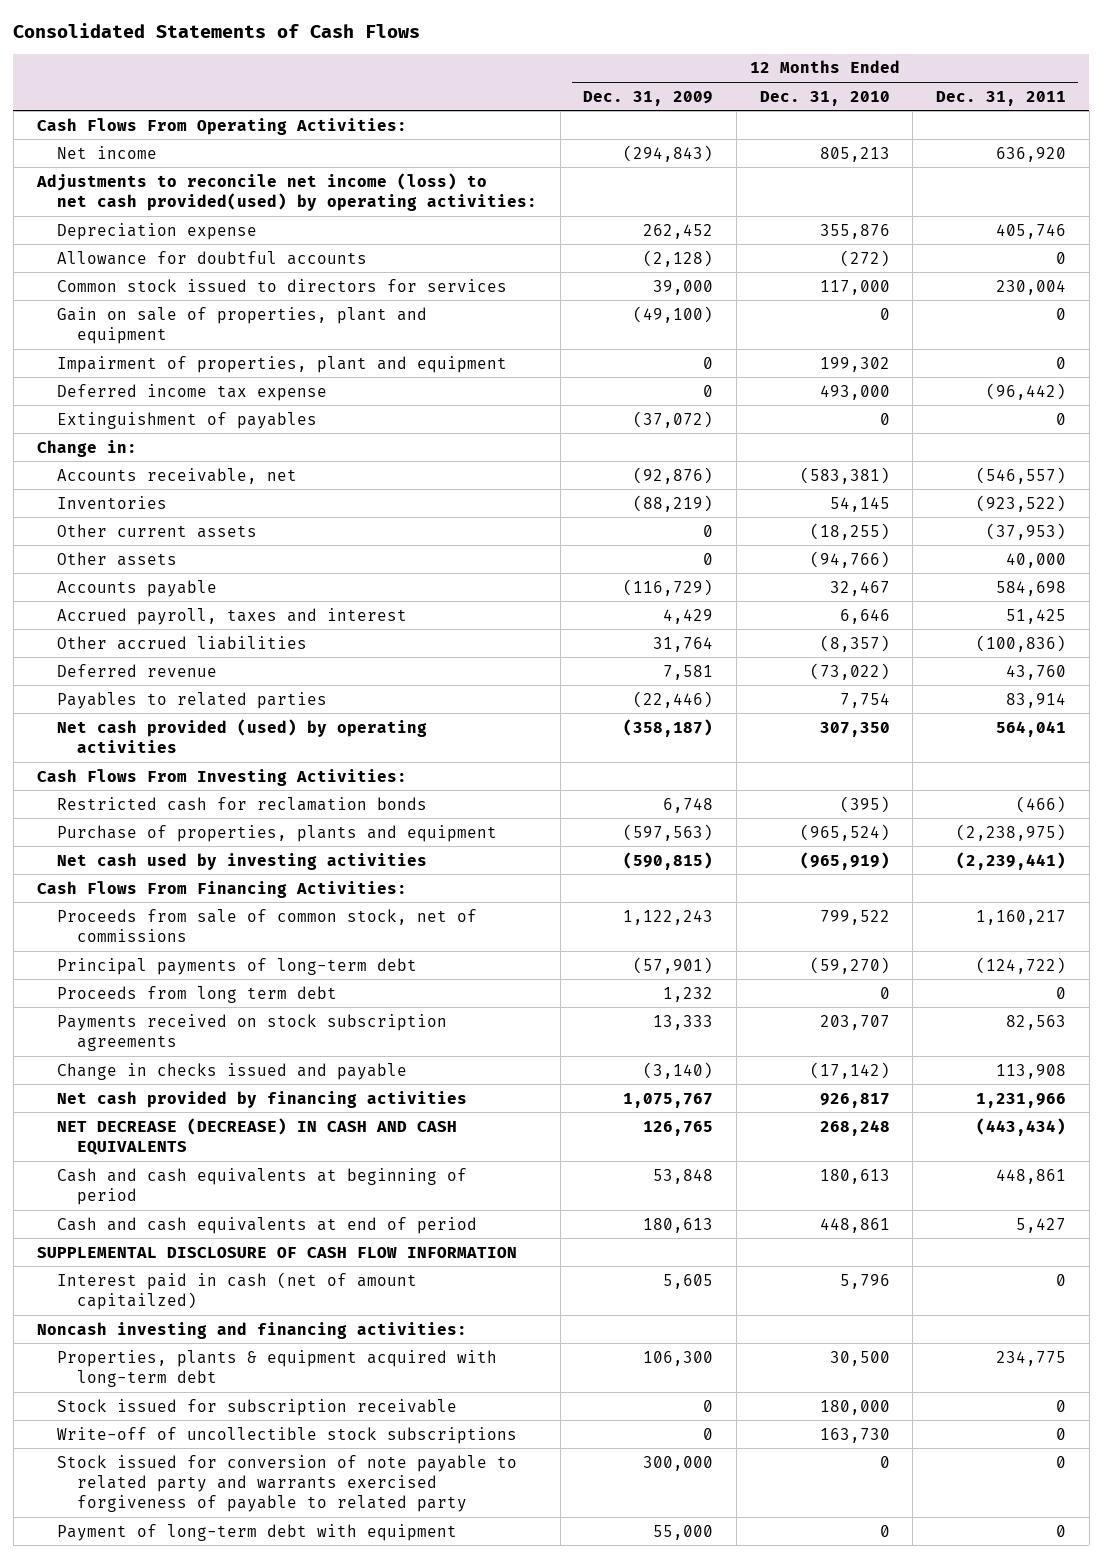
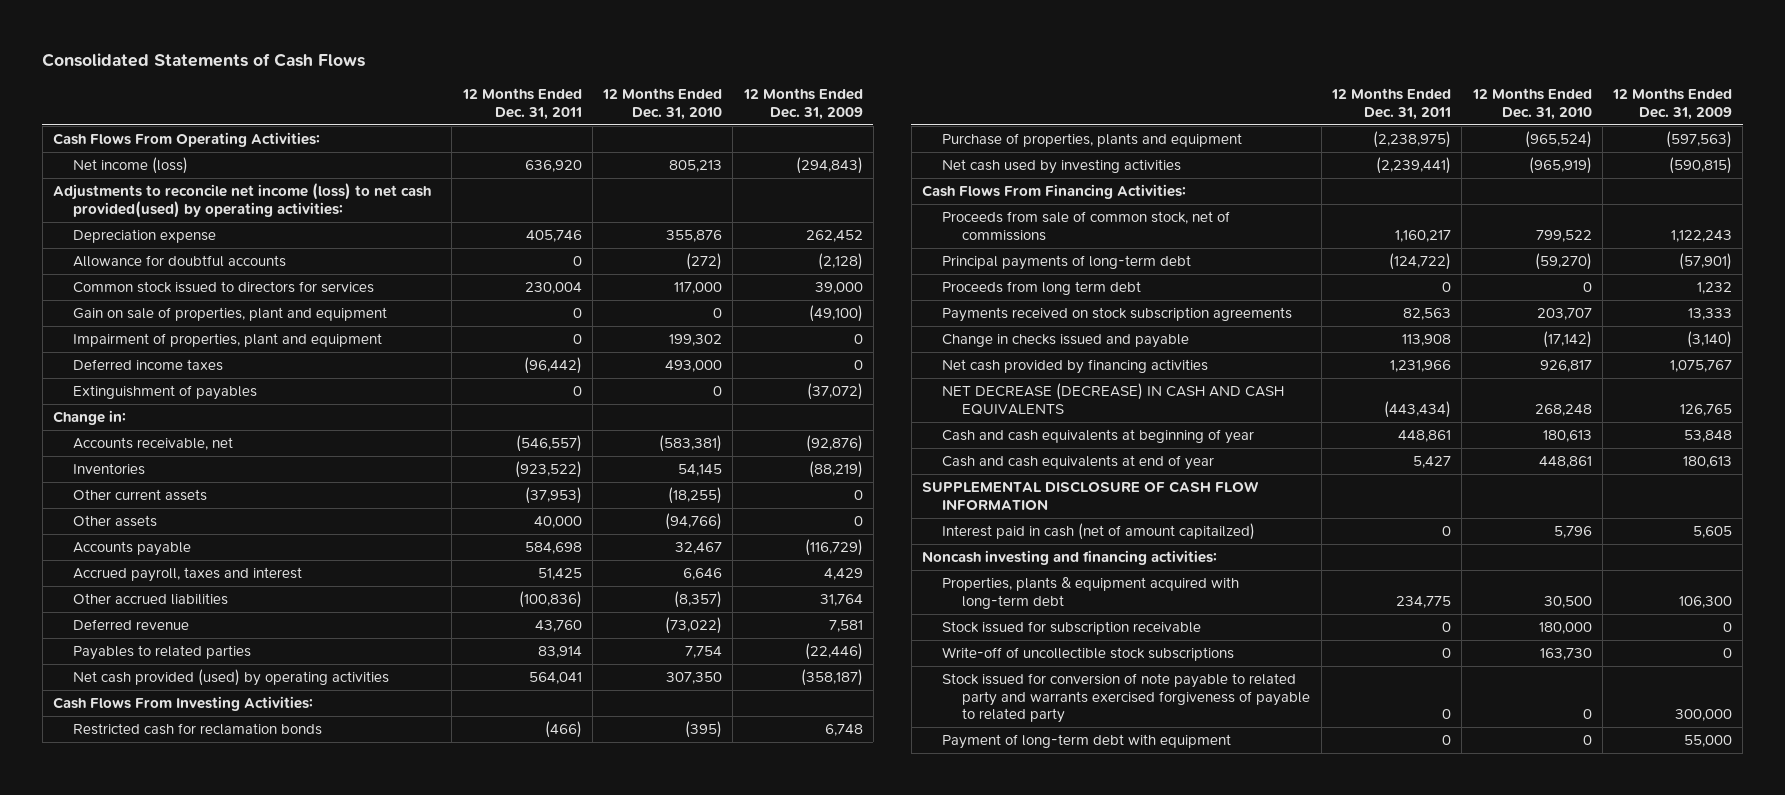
[56,145,157,159] Net income -> [72,157,188,175] Net income (loss)
[56,383,327,401] Deferred income tax expense -> [72,359,223,372] Deferred income taxes
[56,1167,467,1206] Cash and cash equivalents at beginning of period -> [942,429,1255,445] Cash and cash equivalents at beginning of year
[56,1216,477,1234] Cash and cash equivalents at end of period -> [942,455,1215,471] Cash and cash equivalents at end of year

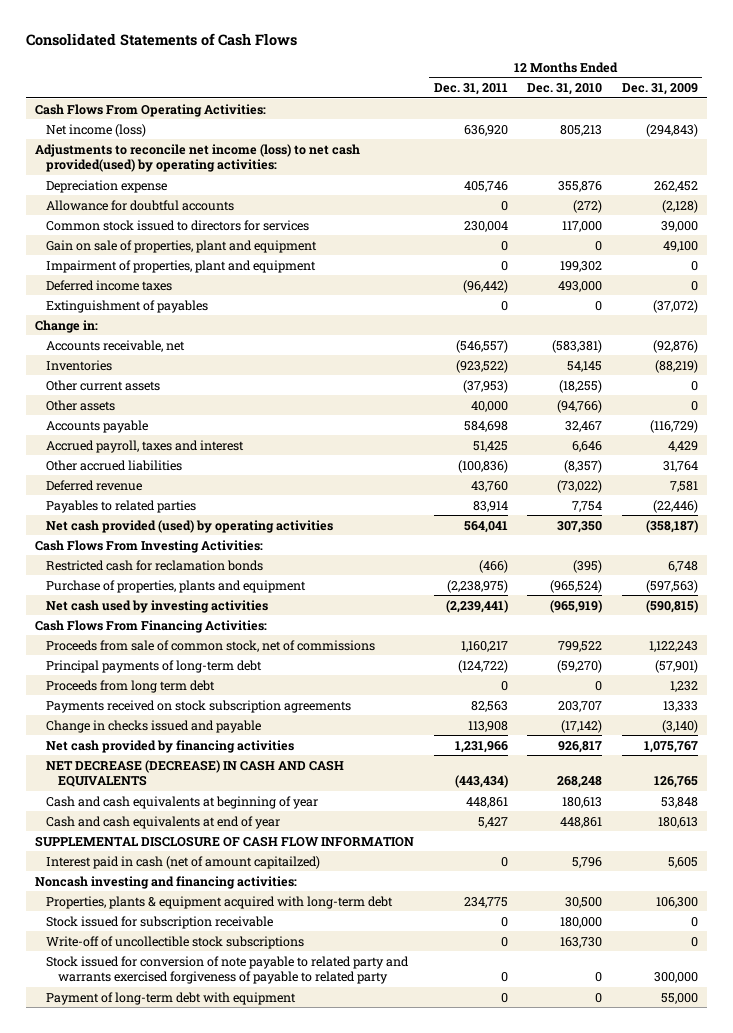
[808,305,863,323] (49,100) -> [662,240,698,252] 49,100

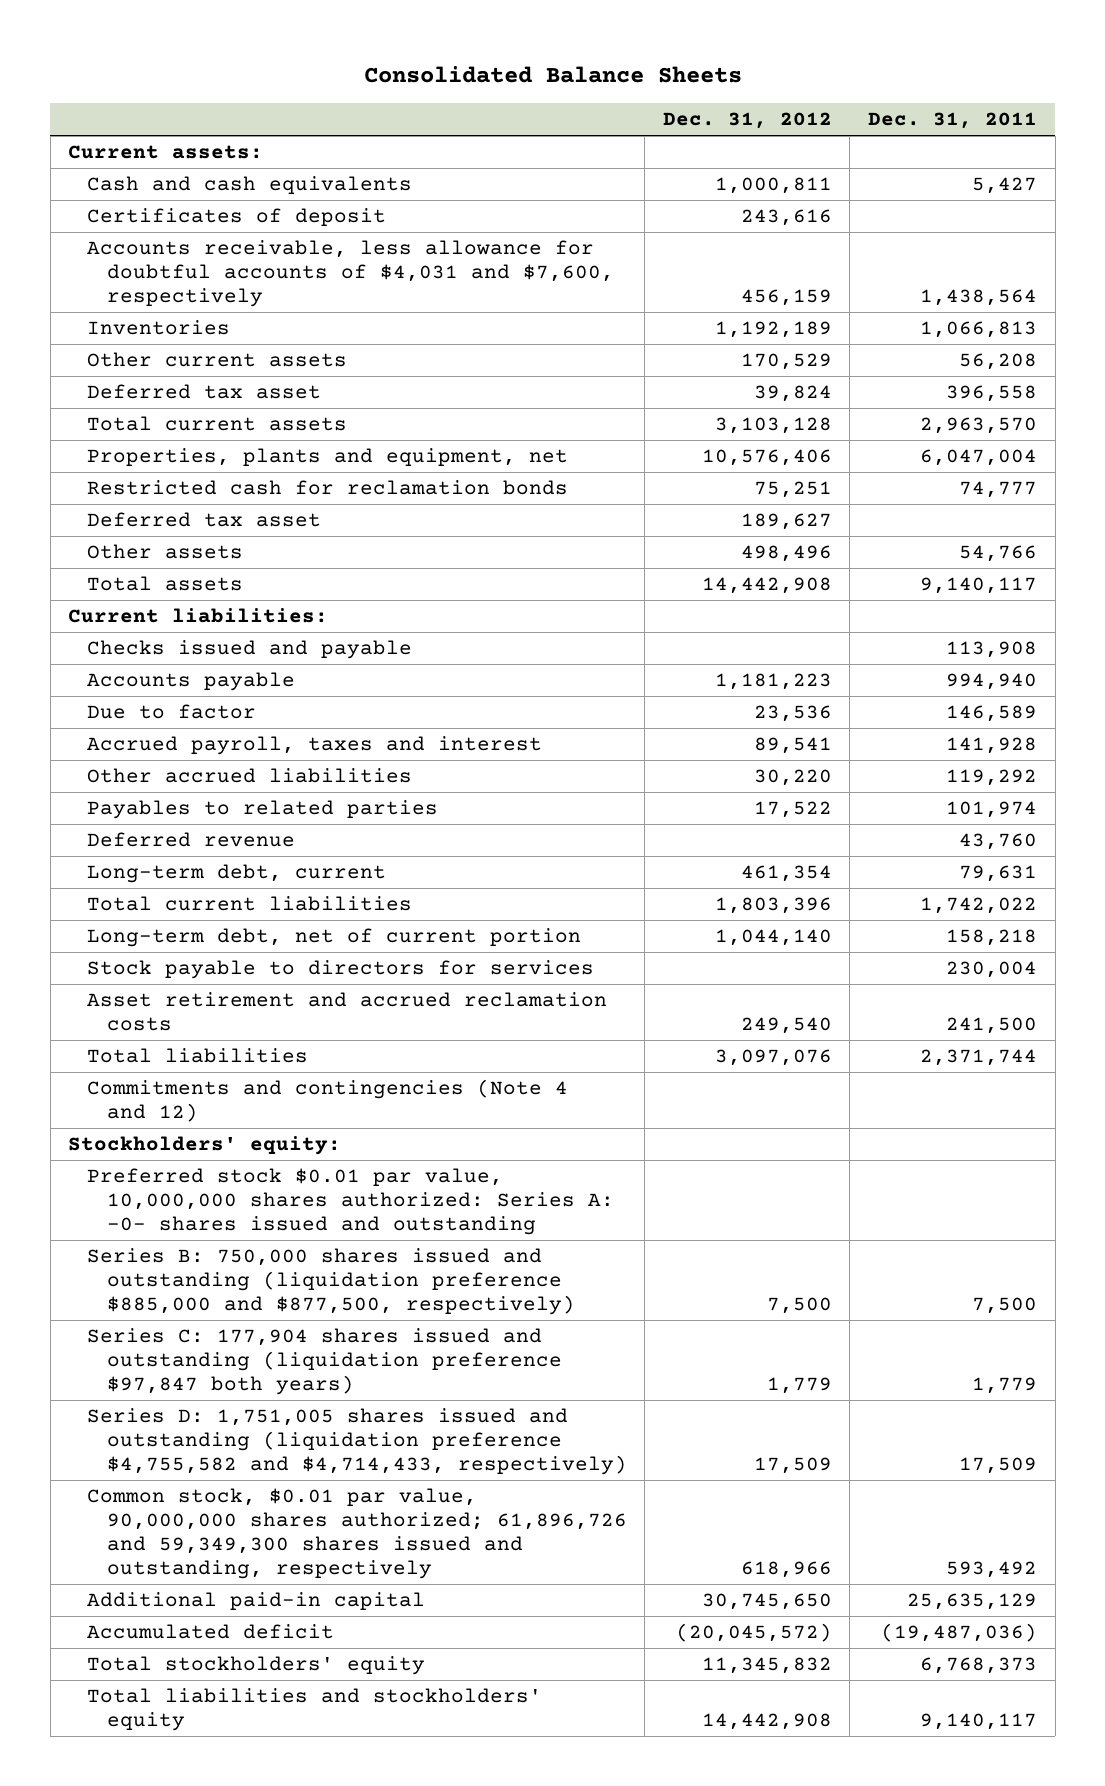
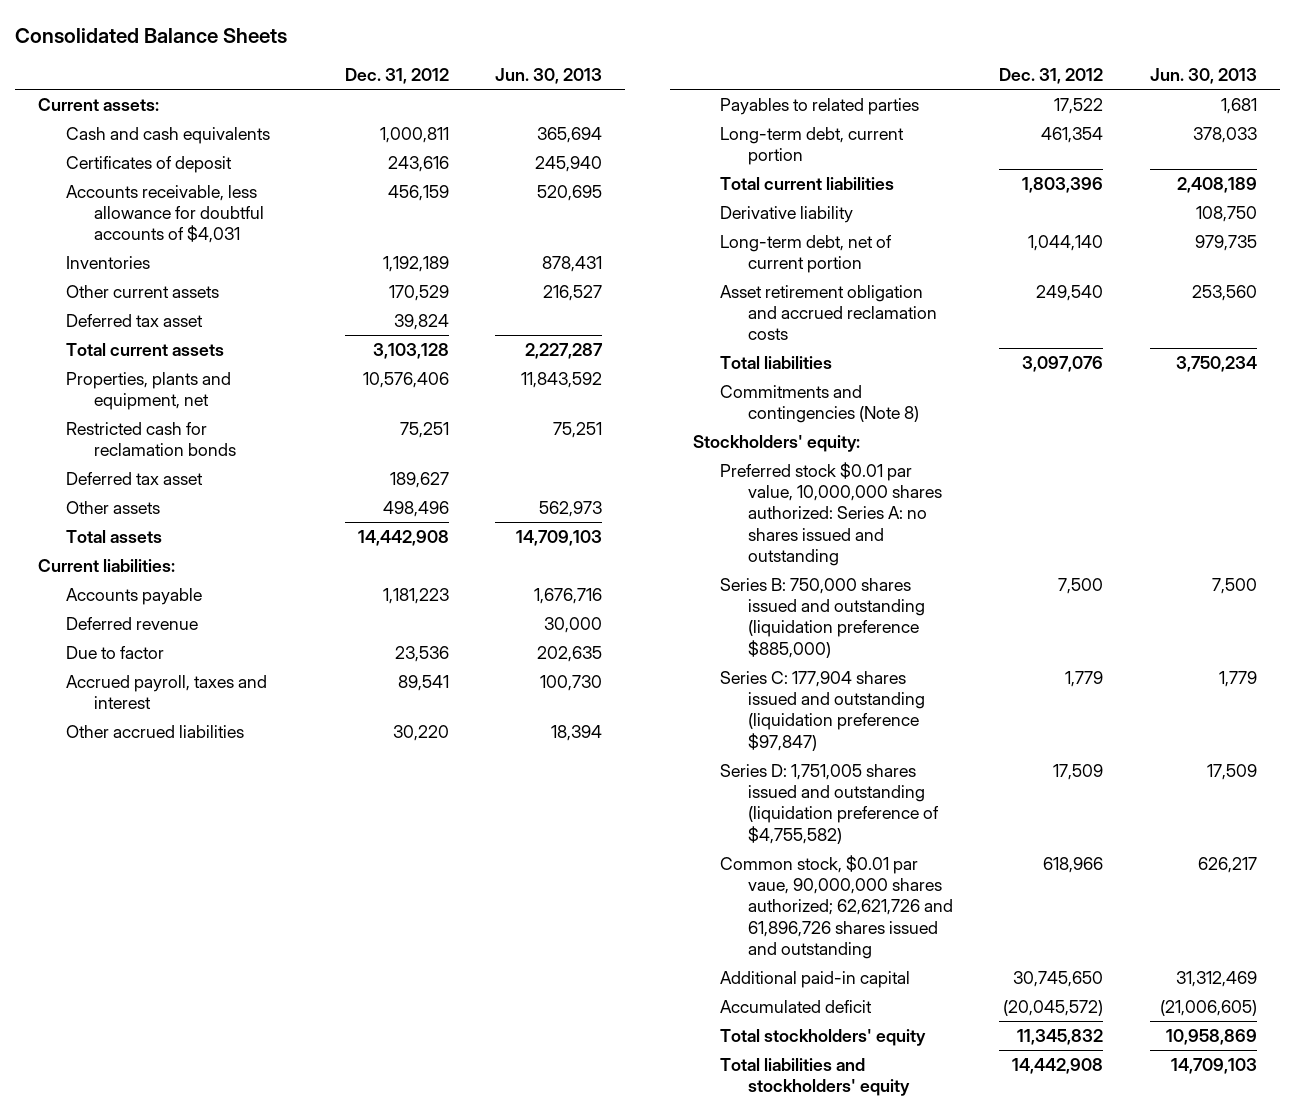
[867,112,1037,130] Dec. 31, 2011 -> none
none -> [495,68,603,85] Jun. 30, 2013
[87,240,614,308] Accounts receivable, less allowance for doubtful accounts of $4,031 and $7,600, respectively -> [65,184,264,244] Accounts receivable, less allowance for doubtful accounts of $4,031
[87,640,413,660] Checks issued and payable -> none
[87,832,296,848] Deferred revenue -> [65,616,198,630] Deferred revenue
[87,864,387,884] Long-term debt, current -> [720,126,905,166] Long-term debt, current portion
none -> [720,205,854,223] Derivative liability
[87,960,595,980] Stock payable to directors for services -> none
[87,992,608,1032] Asset retirement and accrued reclamation costs -> [720,284,938,341] Asset retirement obligation and accrued reclamation costs
[87,1079,569,1123] Commitments and contingencies (Note 4 and 12) -> [720,384,920,424] Commitments and contingencies (Note 8)
[87,1168,614,1236] Preferred stock $0.01 par value, 10,000,000 shares authorized: Series A: -0- shares issued and outstanding -> [720,461,943,566] Preferred stock $0.01 par value, 10,000,000 shares authorized: Series A: no shares issued and outstanding
[87,1248,575,1316] Series B: 750,000 shares issued and outstanding (liquidation preference $885,000 and $877,500, respectively) -> [720,577,926,658] Series B: 750,000 shares issued and outstanding (liquidation preference $885,000)
[87,1328,562,1396] Series C: 177,904 shares issued and outstanding (liquidation preference $97,847 both years) -> [720,670,926,751] Series C: 177,904 shares issued and outstanding (liquidation preference $97,847)
[87,1408,627,1476] Series D: 1,751,005 shares issued and outstanding (liquidation preference $4,755,582 and $4,714,433, respectively) -> [720,763,940,844] Series D: 1,751,005 shares issued and outstanding (liquidation preference of $4,755,582)
[87,1488,627,1580] Common stock, $0.01 par value, 90,000,000 shares authorized; 61,896,726 and 59,349,300 shares issued and outstanding, respectively -> [720,854,954,959] Common stock, $0.01 par vaue, 90,000,000 shares authorized; 62,621,726 and 61,896,726 shares issued and outstanding

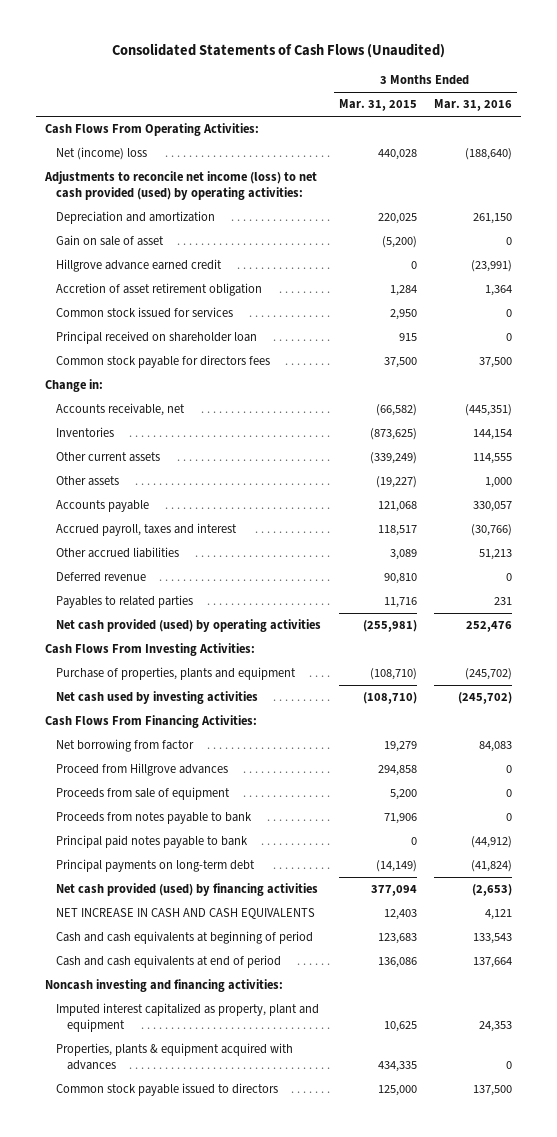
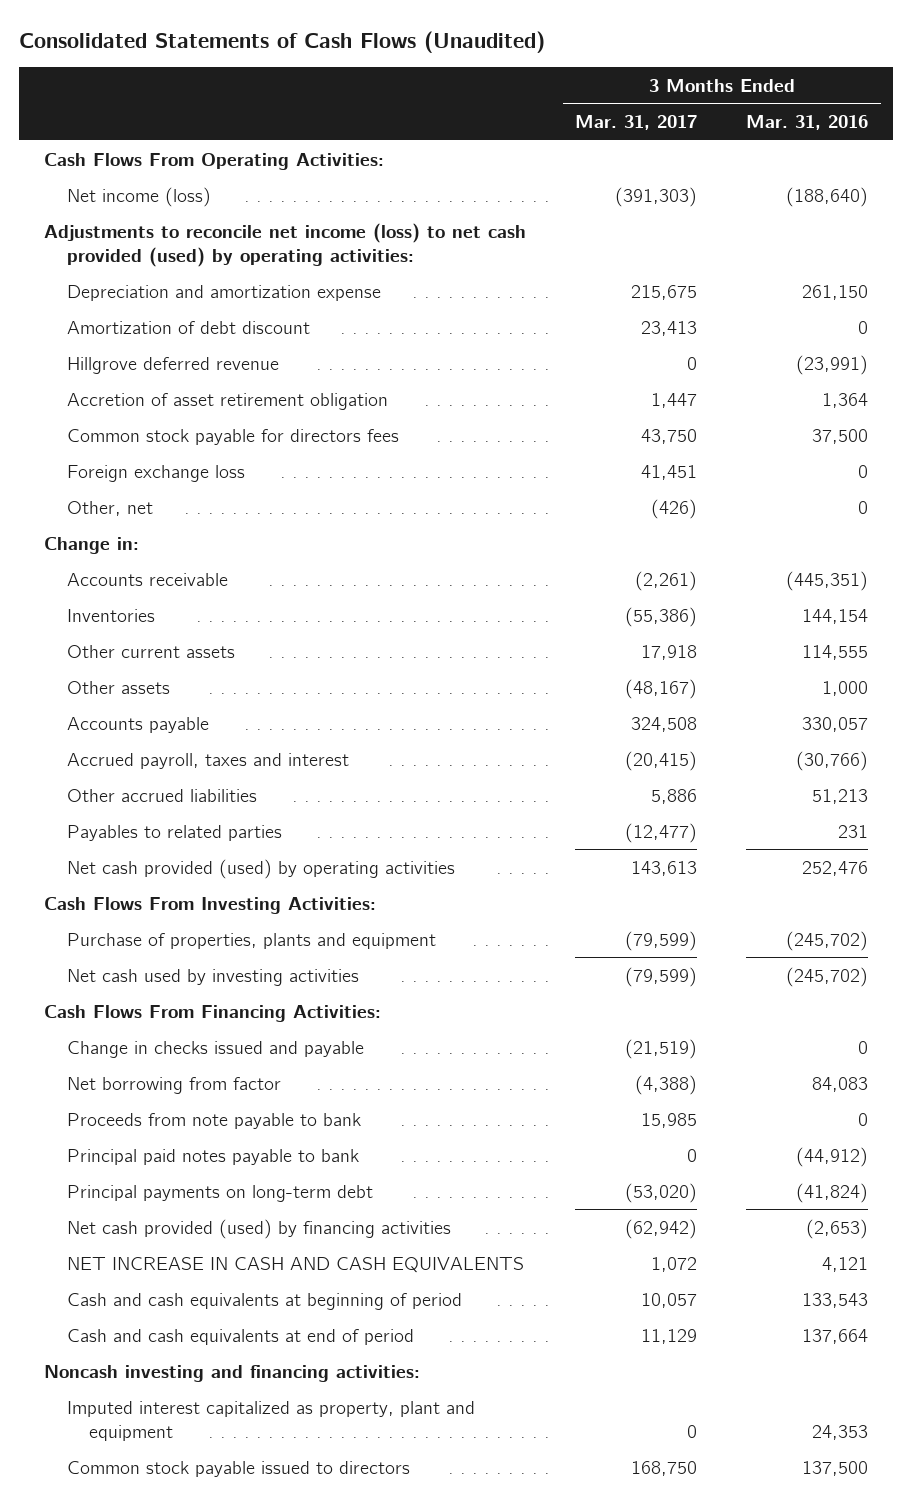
[338,99,417,112] Mar. 31, 2015 -> none
none -> [575,115,698,131] Mar. 31, 2017
[55,147,147,161] Net (income) loss -> [66,186,211,207] Net income (loss)
[55,235,164,247] Gain on sale of asset -> none
[55,211,215,225] Depreciation and amortization -> [66,284,381,301] Depreciation and amortization expense
none -> [66,320,310,334] Amortization of debt discount
[55,259,222,273] Hillgrove advance earned credit -> [66,356,279,374] Hillgrove deferred revenue
[55,307,233,319] Common stock issued for services -> none
[55,331,257,345] Principal received on shareholder loan -> none
none -> [66,464,245,482] Foreign exchange loss
none -> [66,500,153,516] Other, net
[55,403,185,417] Accounts receivable, net -> [66,572,228,586] Accounts receivable
[55,572,146,583] Deferred revenue -> none
none -> [66,1040,364,1058] Change in checks issued and payable
[55,763,228,777] Proceed from Hillgrove advances -> none
[55,787,230,801] Proceeds from sale of equipment -> none
[55,812,252,825] Proceeds from notes payable to bank -> [66,1112,361,1129] Proceeds from note payable to bank
[55,1043,293,1070] Properties, plants & equipment acquired with advances -> none

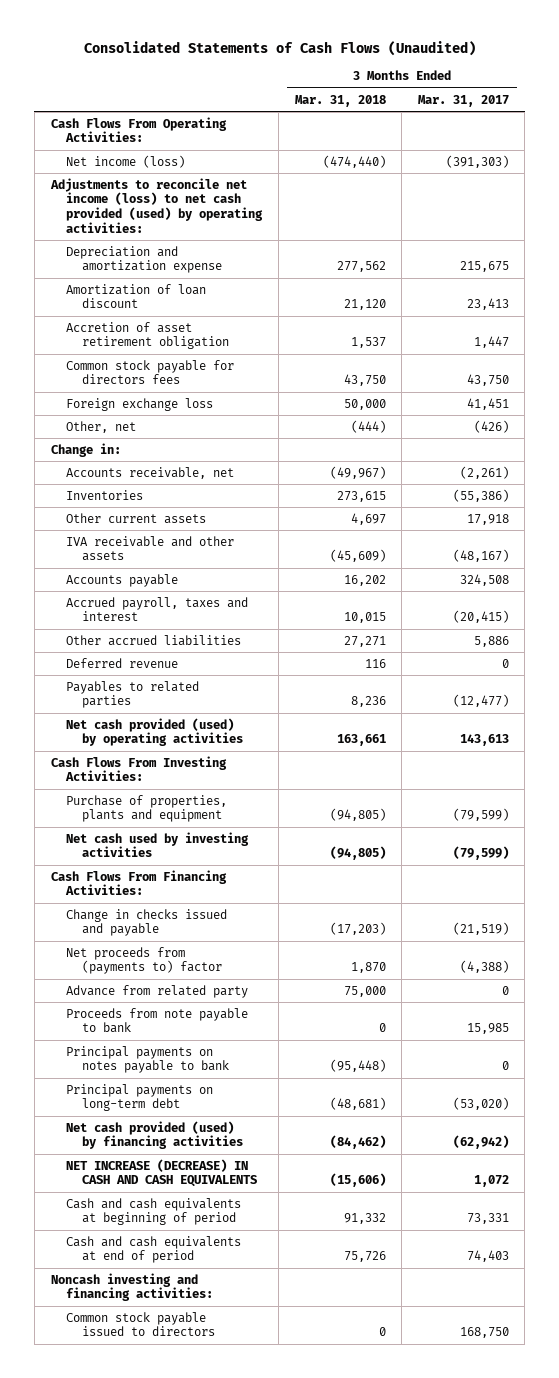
[746,115,869,131] Mar. 31, 2016 -> none
none -> [294,94,386,107] Mar. 31, 2018
[66,356,279,374] Hillgrove deferred revenue -> none
[66,320,310,334] Amortization of debt discount -> [66,283,207,309] Amortization of loan discount
[66,572,228,586] Accounts receivable -> [66,466,235,479] Accounts receivable, net
[66,680,170,694] Other assets -> [66,535,235,562] IVA receivable and other assets
none -> [66,657,179,668] Deferred revenue
[66,1076,281,1094] Net borrowing from factor -> [66,946,223,975] Net proceeds from (payments to) factor
none -> [66,984,249,998] Advance from related party
[66,1148,359,1165] Principal paid notes payable to bank -> [66,1045,230,1074] Principal payments on notes payable to bank
[66,1256,524,1273] NET INCREASE IN CASH AND CASH EQUIVALENTS -> [66,1158,258,1188] NET INCREASE (DECREASE) IN CASH AND CASH EQUIVALENTS
[641,1292,698,1308] 10,057 -> [466,1213,509,1225] 73,331
[641,1328,698,1344] 11,129 -> [466,1250,509,1263] 74,403
[66,1400,475,1441] Imputed interest capitalized as property, plant and equipment -> none

